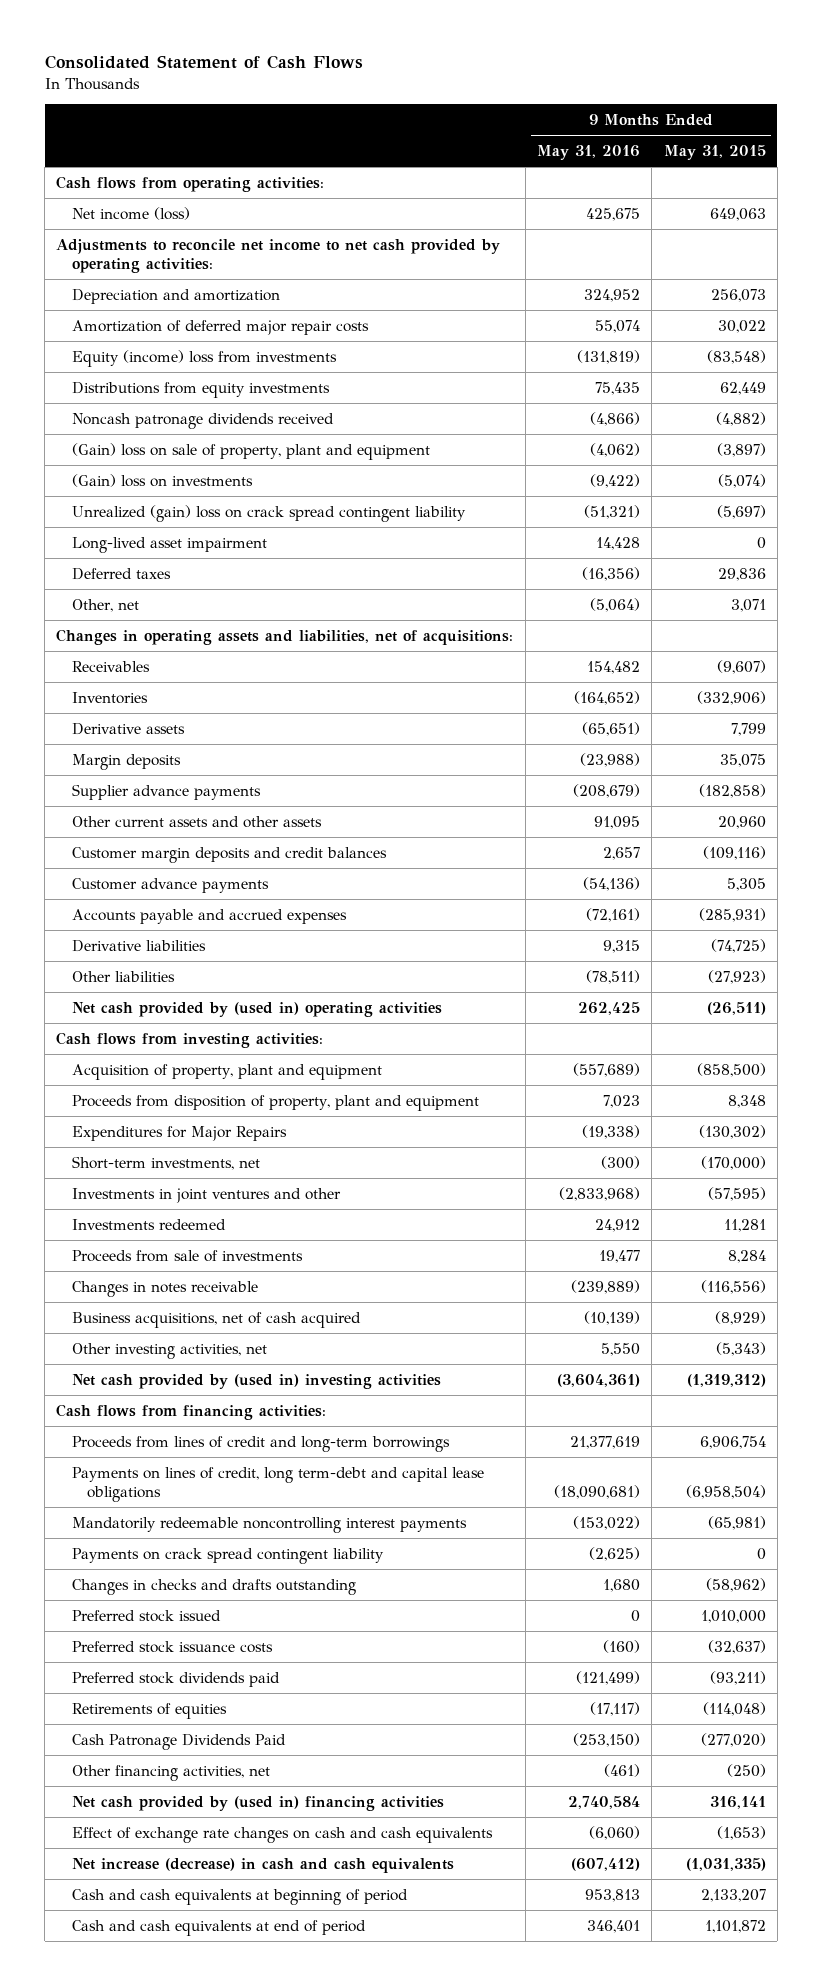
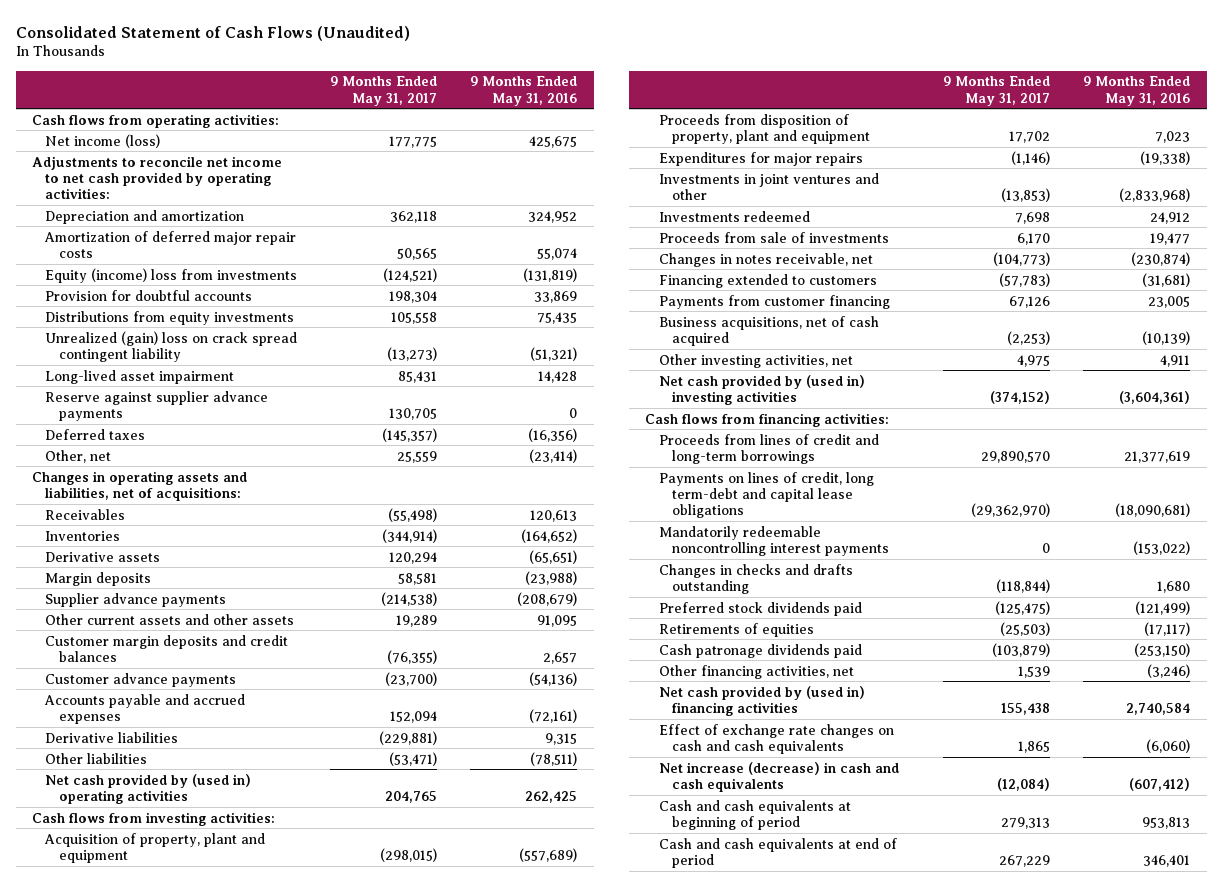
[44,55,363,70] Consolidated Statement of Cash Flows -> [15,25,410,41] Consolidated Statement of Cash Flows (Unaudited)
[663,145,766,161] May 31, 2015 -> none
none -> [330,76,438,106] 9 Months Ended May 31, 2017
none -> [45,289,253,301] Provision for doubtful accounts
[71,412,334,429] Noncash patronage dividends received -> none
[71,442,430,460] (Gain) loss on sale of property, plant and equipment -> none
[71,473,253,487] (Gain) loss on investments -> none
none -> [45,390,269,422] Reserve against supplier advance payments
[589,597,640,612] (5,064) -> [529,448,578,463] (23,414)
[586,660,640,674] 154,482 -> [530,509,578,522] 120,613
[71,1155,260,1170] Short-term investments, net -> none
[71,1125,287,1141] Expenditures for Major Repairs -> [658,151,863,166] Expenditures for major repairs
[71,1280,258,1297] Changes in notes receivable -> [658,252,873,267] Changes in notes receivable, net
[570,1279,640,1294] (239,889) -> [1131,251,1191,266] (230,874)
none -> [658,273,877,288] Financing extended to customers
none -> [658,294,890,309] Payments from customer financing
[600,1342,640,1356] 5,550 -> [1160,354,1191,367] 4,911
[71,1547,384,1564] Payments on crack spread contingent liability -> none
[71,1609,221,1622] Preferred stock issued -> none
[71,1640,273,1653] Preferred stock issuance costs -> none
[71,1733,286,1750] Cash Patronage Dividends Paid -> [658,643,862,658] Cash patronage dividends paid
[603,1763,640,1777] (461) -> [1147,663,1191,678] (3,246)

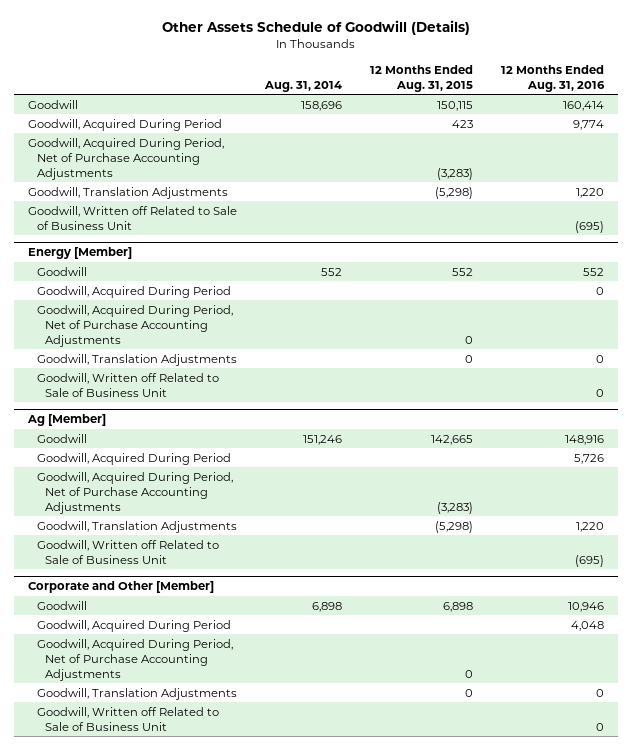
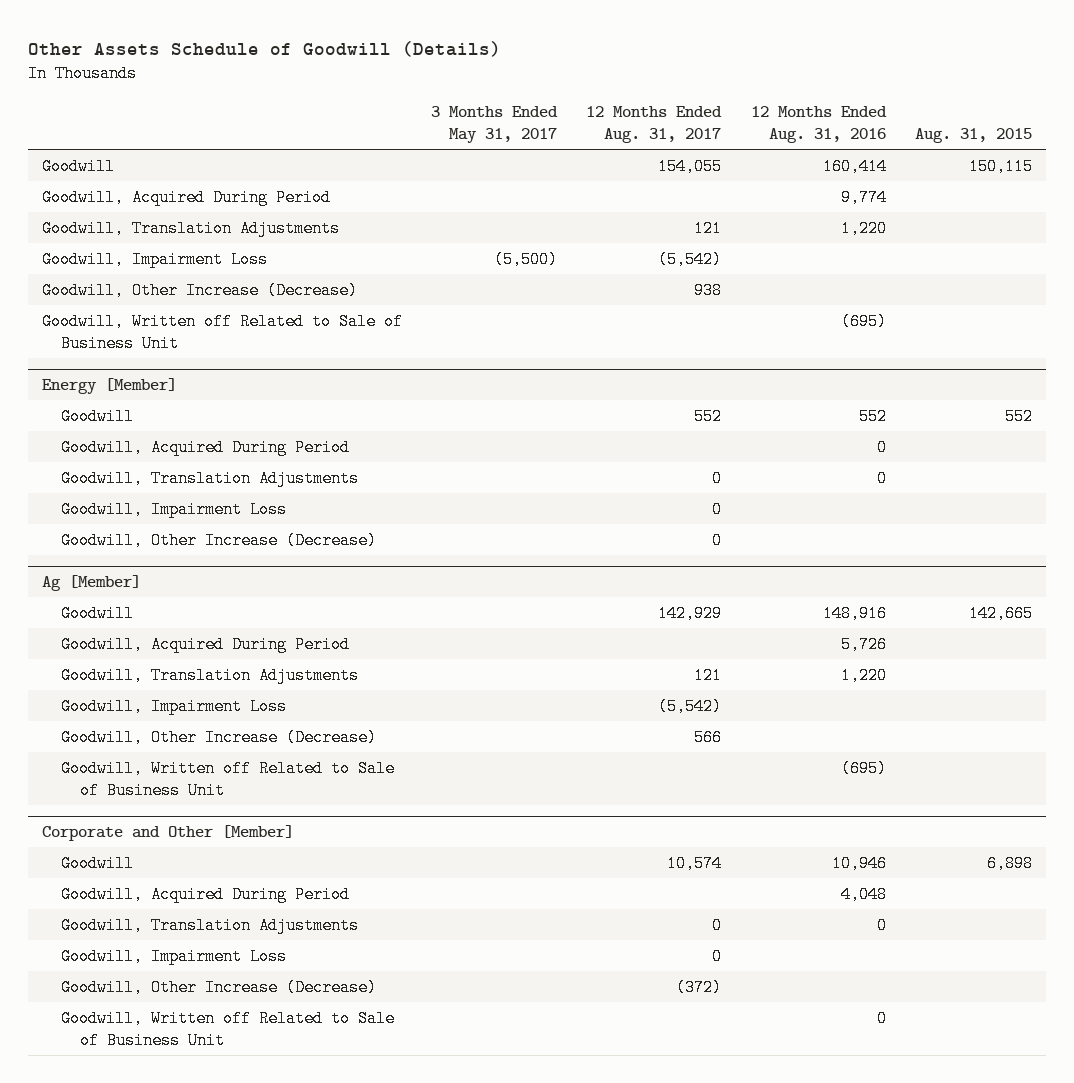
[264,80,343,92] Aug. 31, 2014 -> none
[370,64,474,92] 12 Months Ended Aug. 31, 2015 -> none
none -> [431,105,559,144] 3 Months Ended May 31, 2017
none -> [586,105,723,144] 12 Months Ended Aug. 31, 2017
none -> [914,128,1032,144] Aug. 31, 2015
[28,137,225,180] Goodwill, Acquired During Period, Net of Purchase Accounting Adjustments -> none
none -> [42,250,269,268] Goodwill, Impairment Loss
none -> [42,281,359,299] Goodwill, Other Increase (Decrease)
[36,304,233,347] Goodwill, Acquired During Period, Net of Purchase Accounting Adjustments -> none
[36,372,219,397] Goodwill, Written off Related to Sale of Business Unit -> none
none -> [60,500,287,518] Goodwill, Impairment Loss
none -> [60,531,377,549] Goodwill, Other Increase (Decrease)
[36,471,233,514] Goodwill, Acquired During Period, Net of Purchase Accounting Adjustments -> none
none -> [60,697,287,715] Goodwill, Impairment Loss
none -> [60,728,377,746] Goodwill, Other Increase (Decrease)
[36,638,233,681] Goodwill, Acquired During Period, Net of Purchase Accounting Adjustments -> none
none -> [60,947,287,965] Goodwill, Impairment Loss
none -> [60,978,377,996] Goodwill, Other Increase (Decrease)

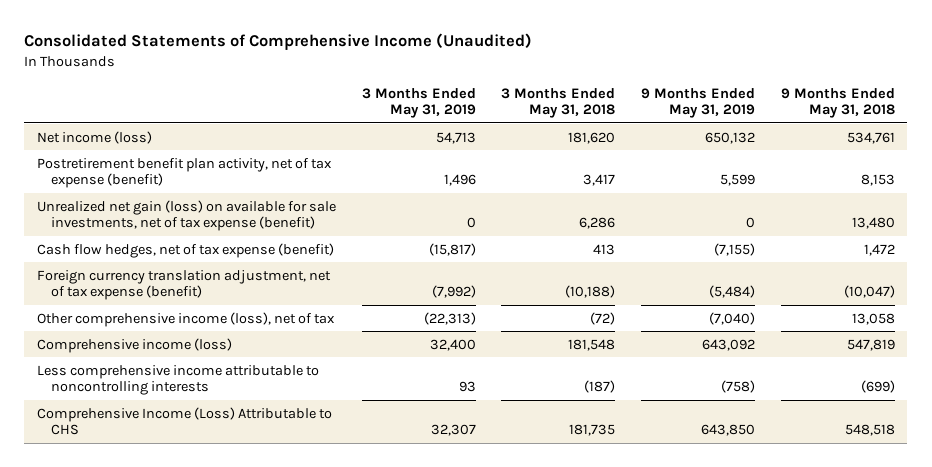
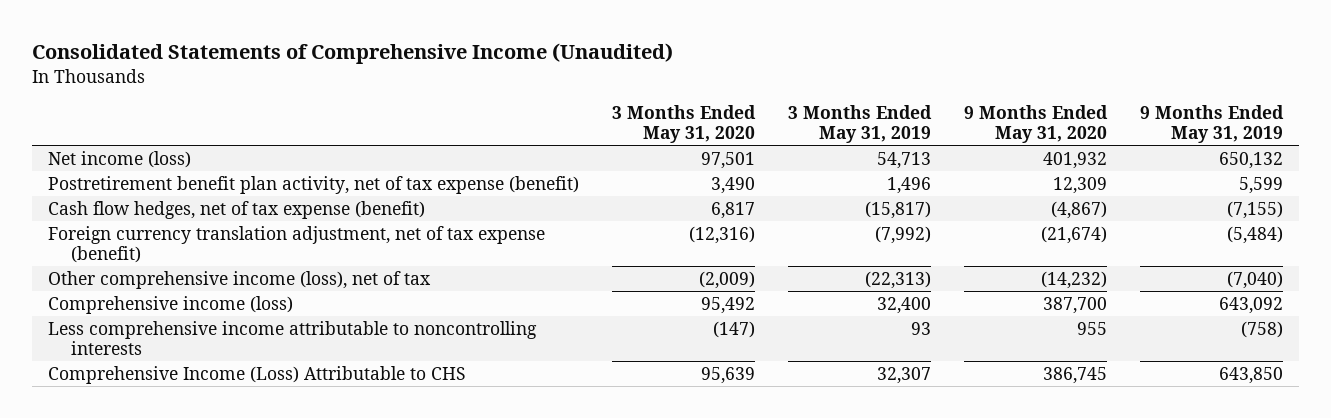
[501,87,616,119] 3 Months Ended May 31, 2018 -> none
[780,87,895,119] 9 Months Ended May 31, 2018 -> none
none -> [612,104,757,144] 3 Months Ended May 31, 2020
none -> [963,104,1108,144] 9 Months Ended May 31, 2020
[37,199,337,232] Unrealized net gain (loss) on available for sale investments, net of tax expense (benefit) -> none

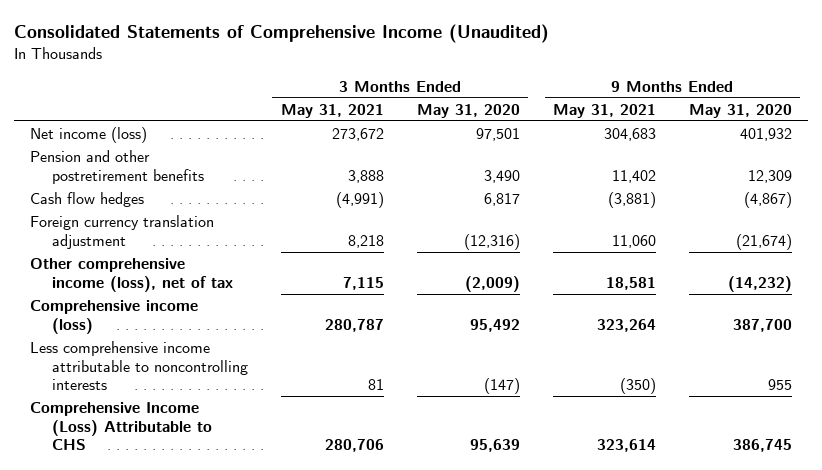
[787,104,932,144] 3 Months Ended May 31, 2019 -> none
[1139,104,1284,144] 9 Months Ended May 31, 2019 -> none
none -> [280,103,384,118] May 31, 2021
none -> [552,103,656,118] May 31, 2021
[48,175,580,194] Postretirement benefit plan activity, net of tax expense (benefit) -> [30,149,204,184] Pension and other postretirement benefits
[48,200,426,219] Cash flow hedges, net of tax expense (benefit) -> [30,191,145,207] Cash flow hedges
[48,225,546,263] Foreign currency translation adjustment, net of tax expense (benefit) -> [30,214,215,249] Foreign currency translation adjustment

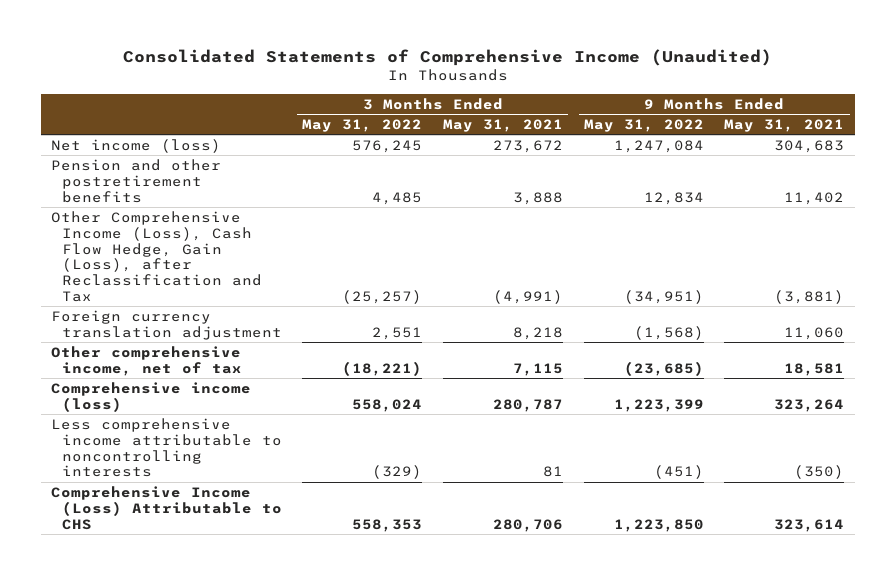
[416,103,520,118] May 31, 2020 -> none
[688,103,792,118] May 31, 2020 -> none
none -> [302,118,423,132] May 31, 2022
none -> [583,118,704,132] May 31, 2022
[30,191,145,207] Cash flow hedges -> [50,210,262,303] Other Comprehensive Income (Loss), Cash Flow Hedge, Gain (Loss), after Reclassification and Tax
[30,257,233,292] Other comprehensive income (loss), net of tax -> [50,345,242,376] Other comprehensive income, net of tax

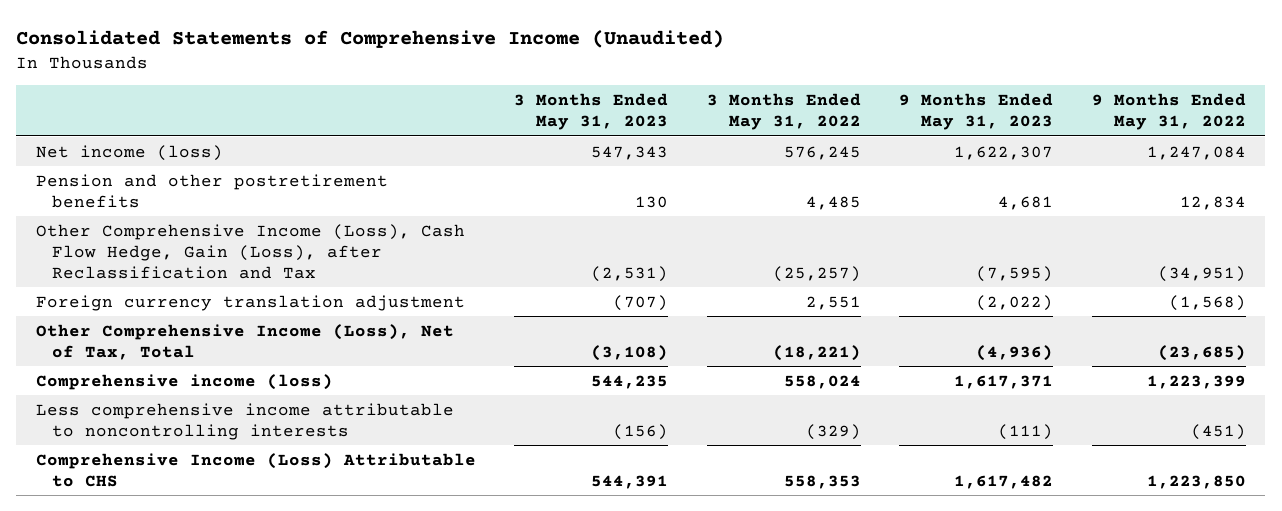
[442,118,563,132] May 31, 2021 -> none
[724,118,845,132] May 31, 2021 -> none
none -> [514,93,669,131] 3 Months Ended May 31, 2023
none -> [899,93,1054,131] 9 Months Ended May 31, 2023
[50,345,242,376] Other comprehensive income, net of tax -> [35,323,454,360] Other Comprehensive Income (Loss), Net of Tax, Total

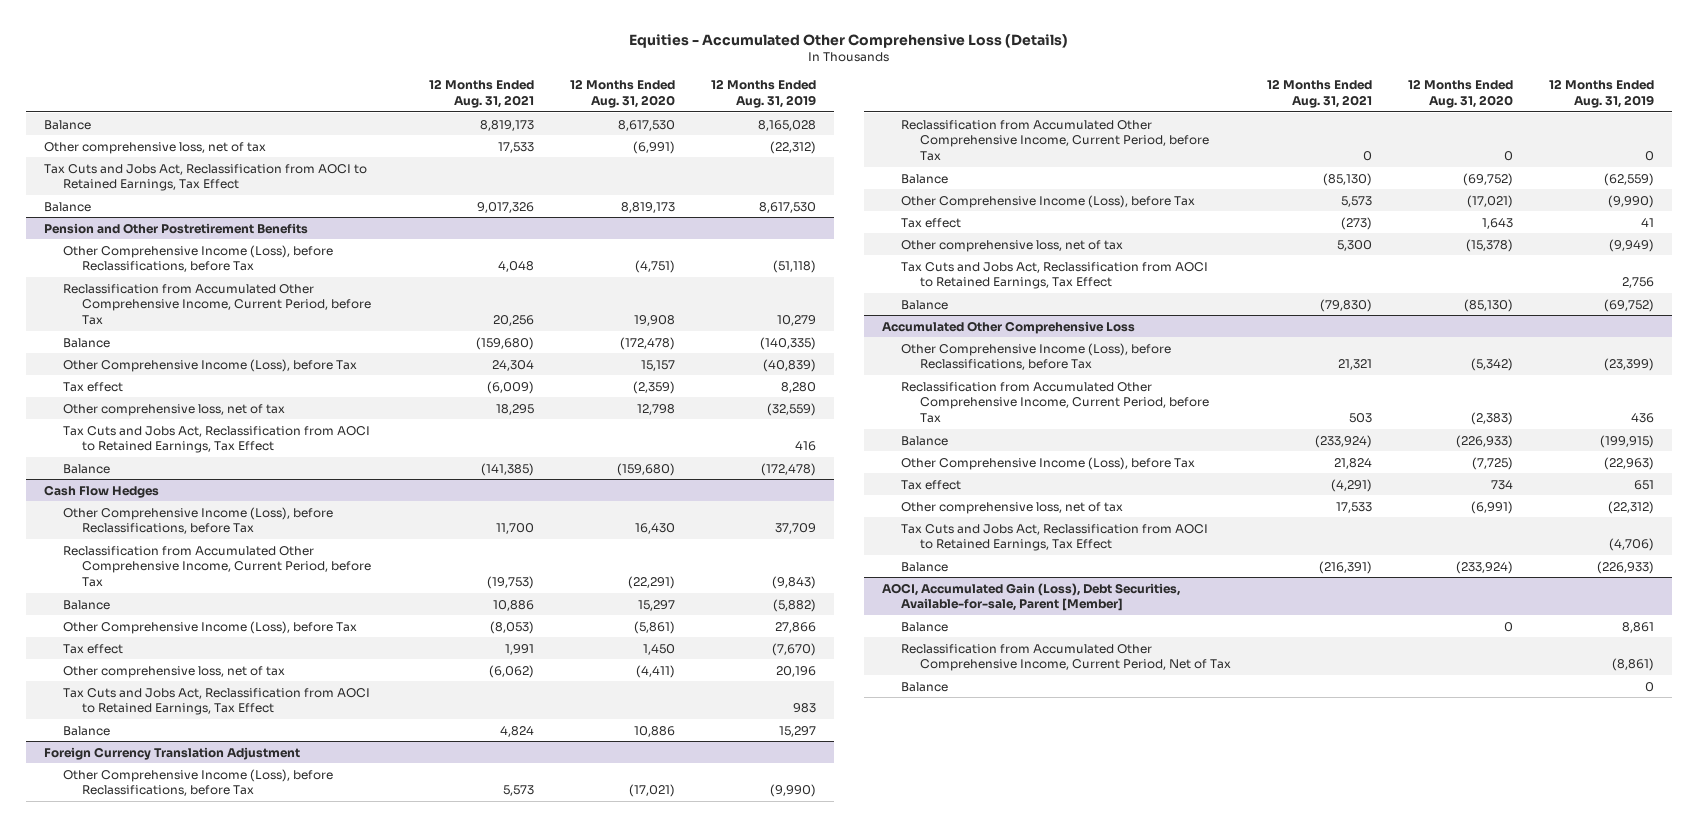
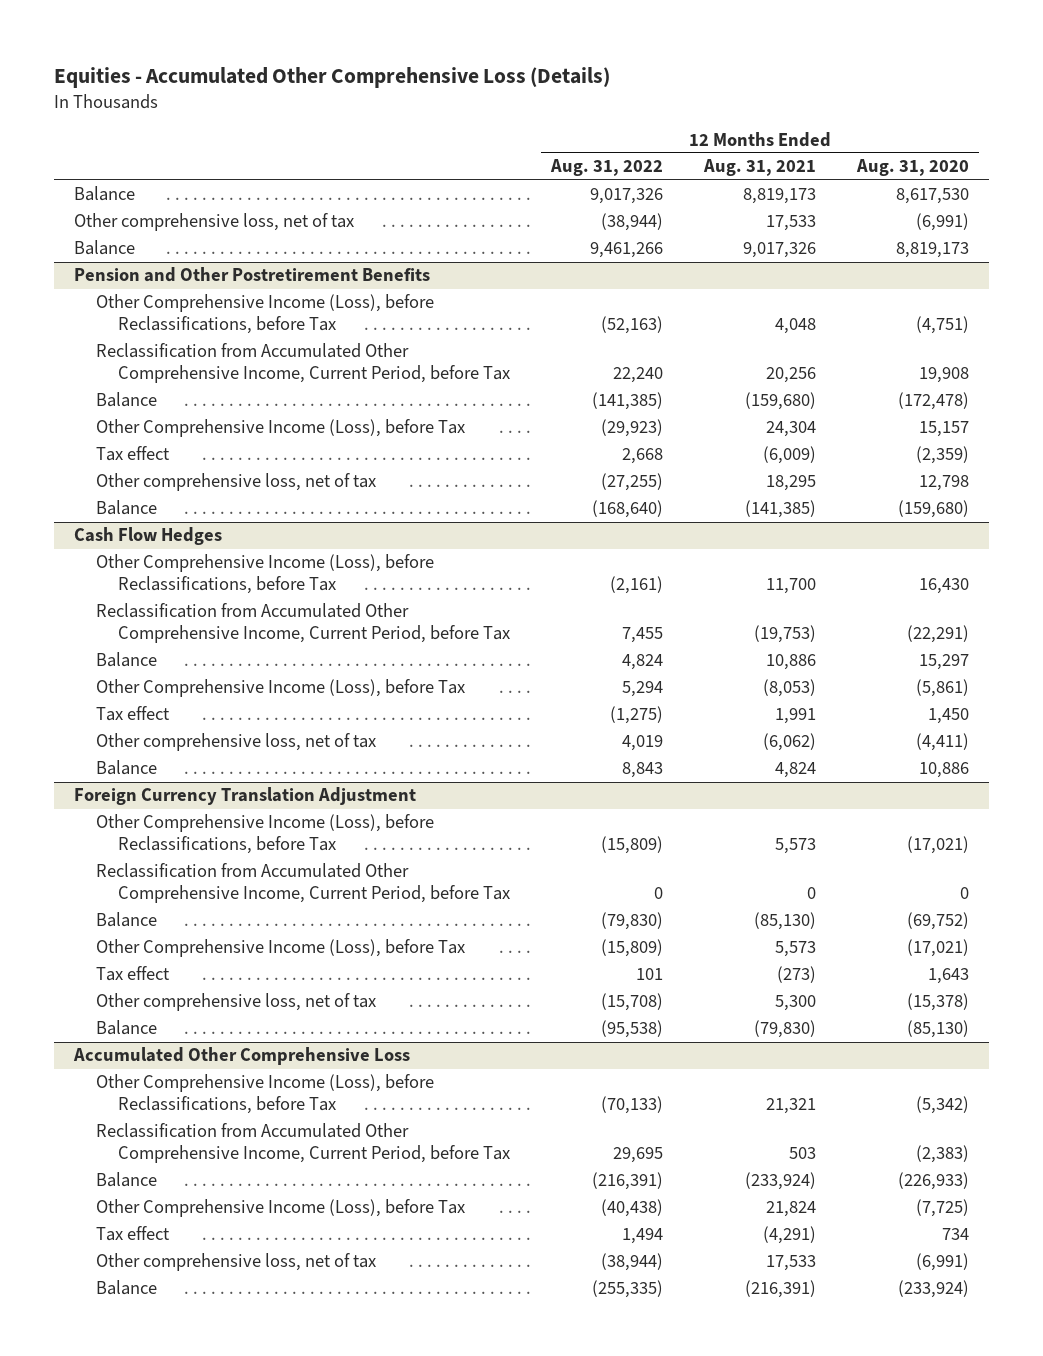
[710,79,816,108] 12 Months Ended Aug. 31, 2019 -> none
none -> [550,159,664,177] Aug. 31, 2022
[44,163,368,192] Tax Cuts and Jobs Act, Reclassification from AOCI to Retained Earnings, Tax Effect -> none
[63,425,371,454] Tax Cuts and Jobs Act, Reclassification from AOCI to Retained Earnings, Tax Effect -> none
[63,687,371,716] Tax Cuts and Jobs Act, Reclassification from AOCI to Retained Earnings, Tax Effect -> none
[901,261,1209,290] Tax Cuts and Jobs Act, Reclassification from AOCI to Retained Earnings, Tax Effect -> none
[901,523,1209,552] Tax Cuts and Jobs Act, Reclassification from AOCI to Retained Earnings, Tax Effect -> none
[882,582,1181,612] AOCI, Accumulated Gain (Loss), Debt Securities, Available-for-sale, Parent [Member] -> none
[901,621,949,632] Balance -> none
[901,643,1232,672] Reclassification from Accumulated Other Comprehensive Income, Current Period, Net of Tax -> none
[901,681,949,692] Balance -> none

